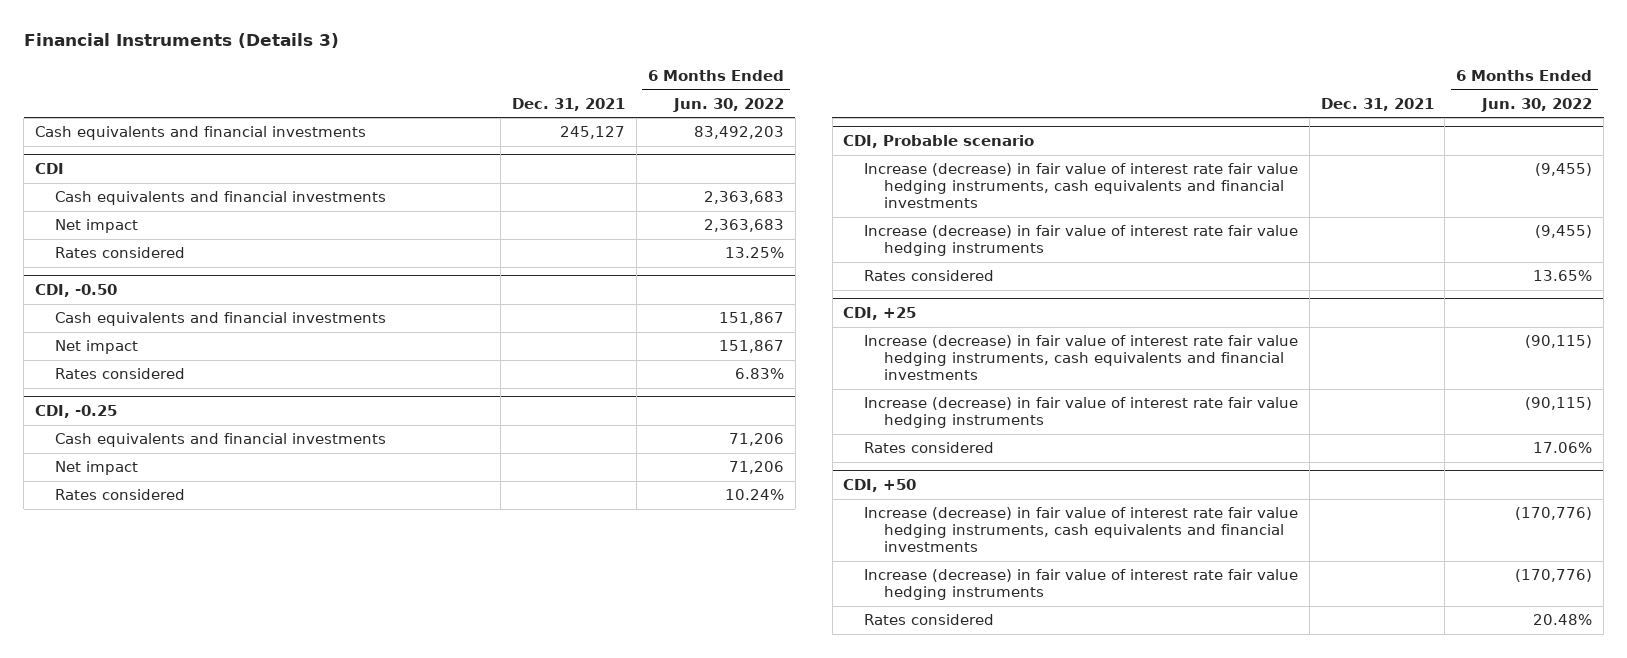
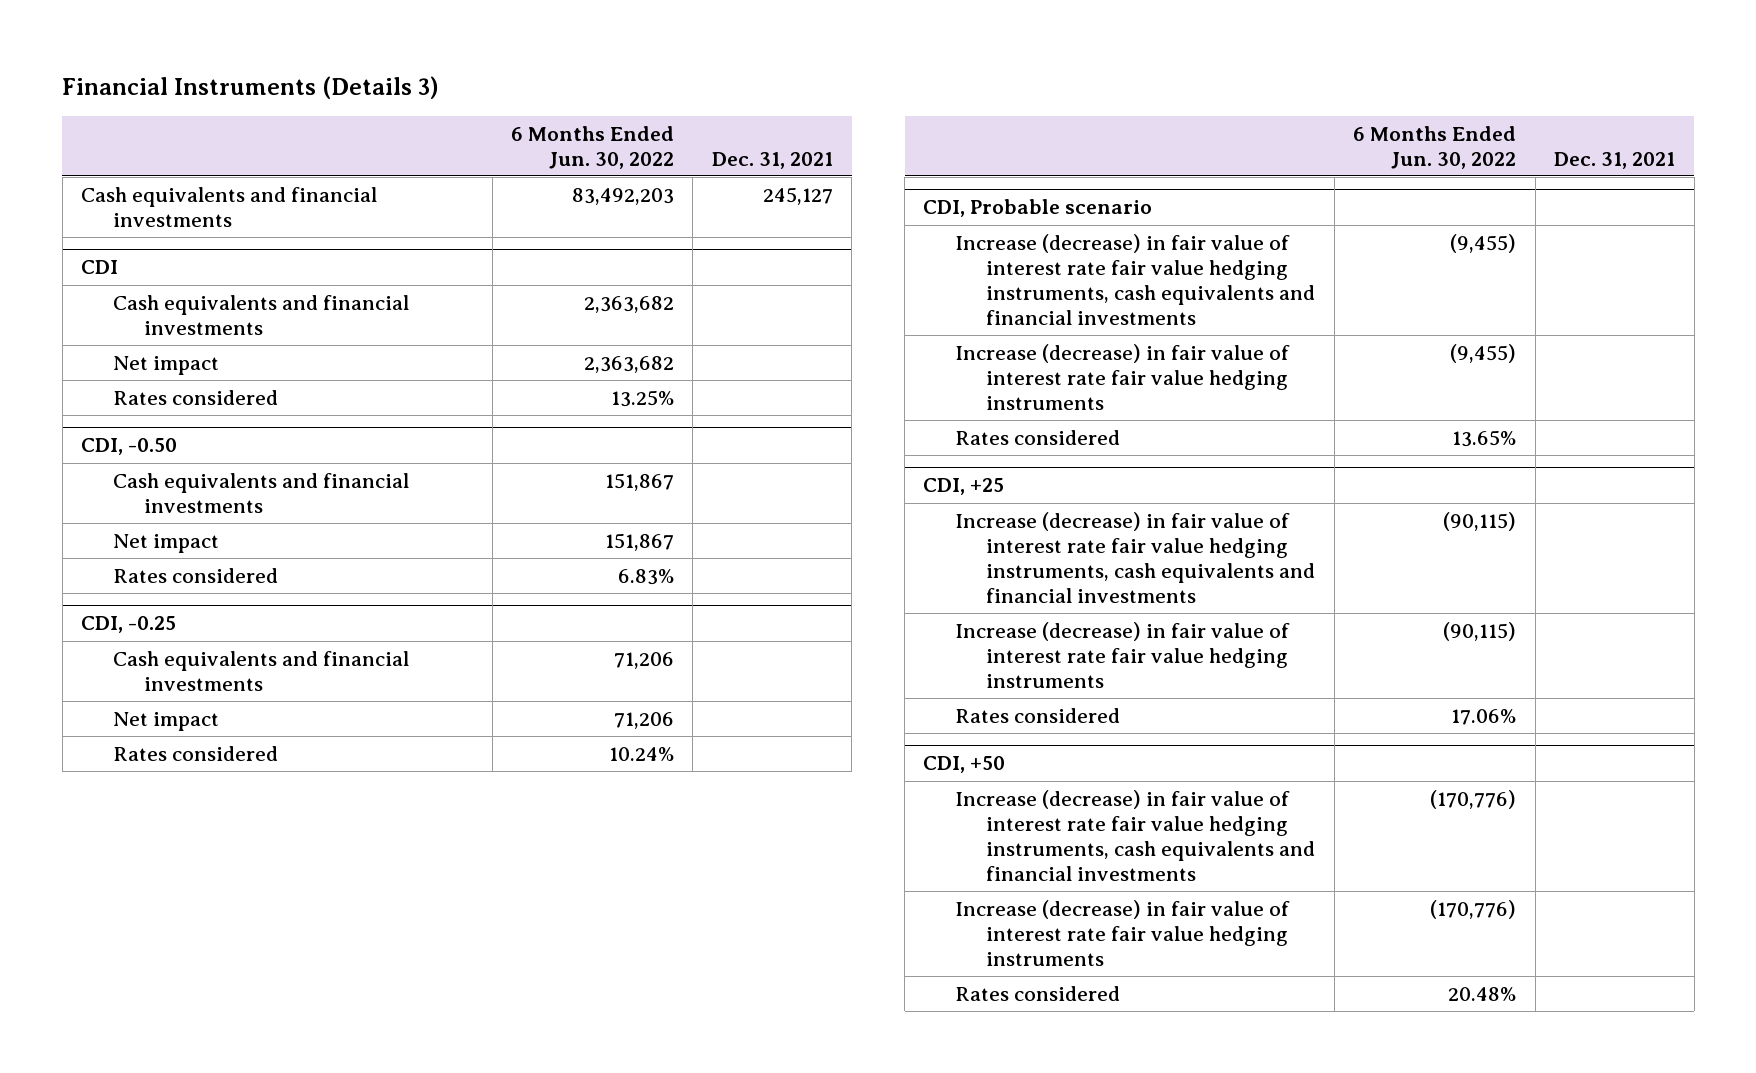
[703,191,784,205] 2,363,683 -> [583,295,674,313] 2,363,682
[703,219,784,233] 2,363,683 -> [583,355,674,373] 2,363,682

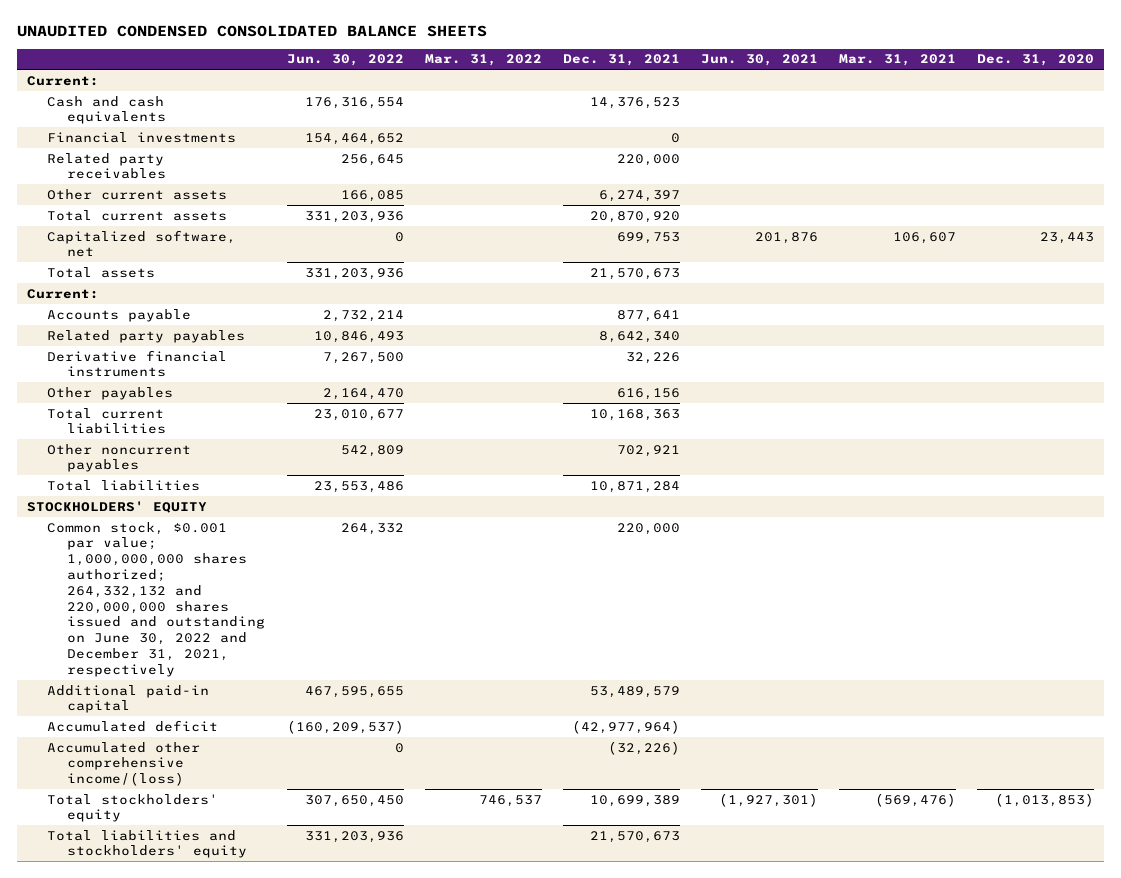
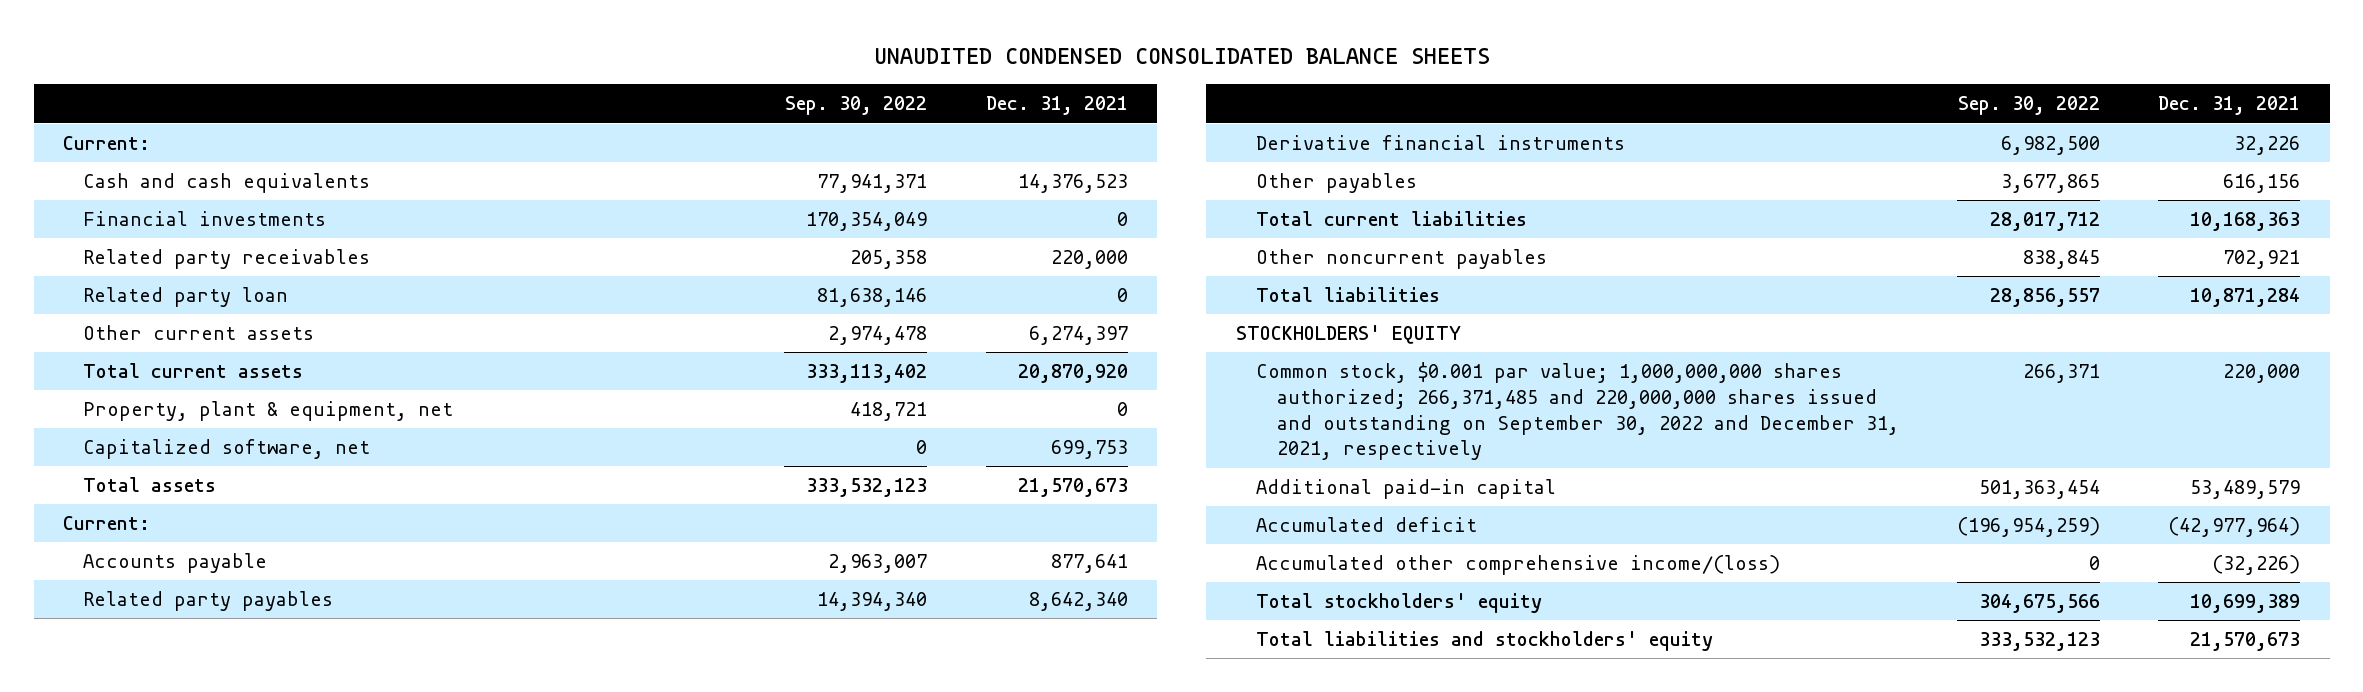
[286,54,404,67] Jun. 30, 2022 -> none
[424,54,542,67] Mar. 31, 2022 -> none
[700,54,818,67] Jun. 30, 2021 -> none
[838,54,956,67] Mar. 31, 2021 -> none
[976,54,1094,67] Dec. 31, 2020 -> none
none -> [785,96,928,116] Sep. 30, 2022
none -> [83,287,289,308] Related party loan
none -> [83,401,454,422] Property, plant & equipment, net
[47,521,266,677] Common stock, $0.001 par value; 1,000,000,000 shares authorized; 264,332,132 and 220,000,000 shares issued and outstanding on June 30, 2022 and December 31, 2021, respectively -> [1256,362,1899,461] Common stock, $0.001 par value; 1,000,000,000 shares authorized; 266,371,485 and 220,000,000 shares issued and outstanding on September 30, 2022 and December 31, 2021, respectively

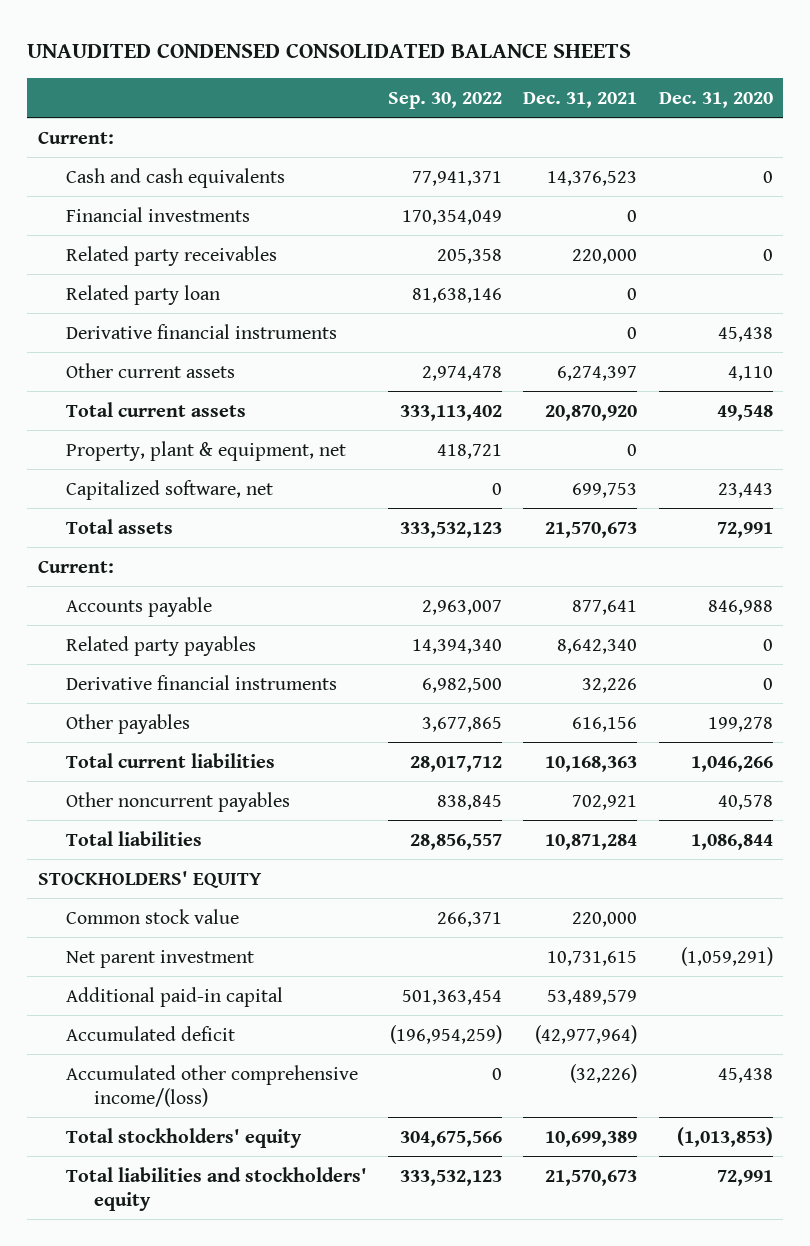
none -> [658,91,773,108] Dec. 31, 2020
none -> [65,323,337,339] Derivative financial instruments
[1256,362,1899,461] Common stock, $0.001 par value; 1,000,000,000 shares authorized; 266,371,485 and 220,000,000 shares issued and outstanding on September 30, 2022 and December 31, 2021, respectively -> [65,908,239,924] Common stock value
none -> [65,949,254,968] Net parent investment

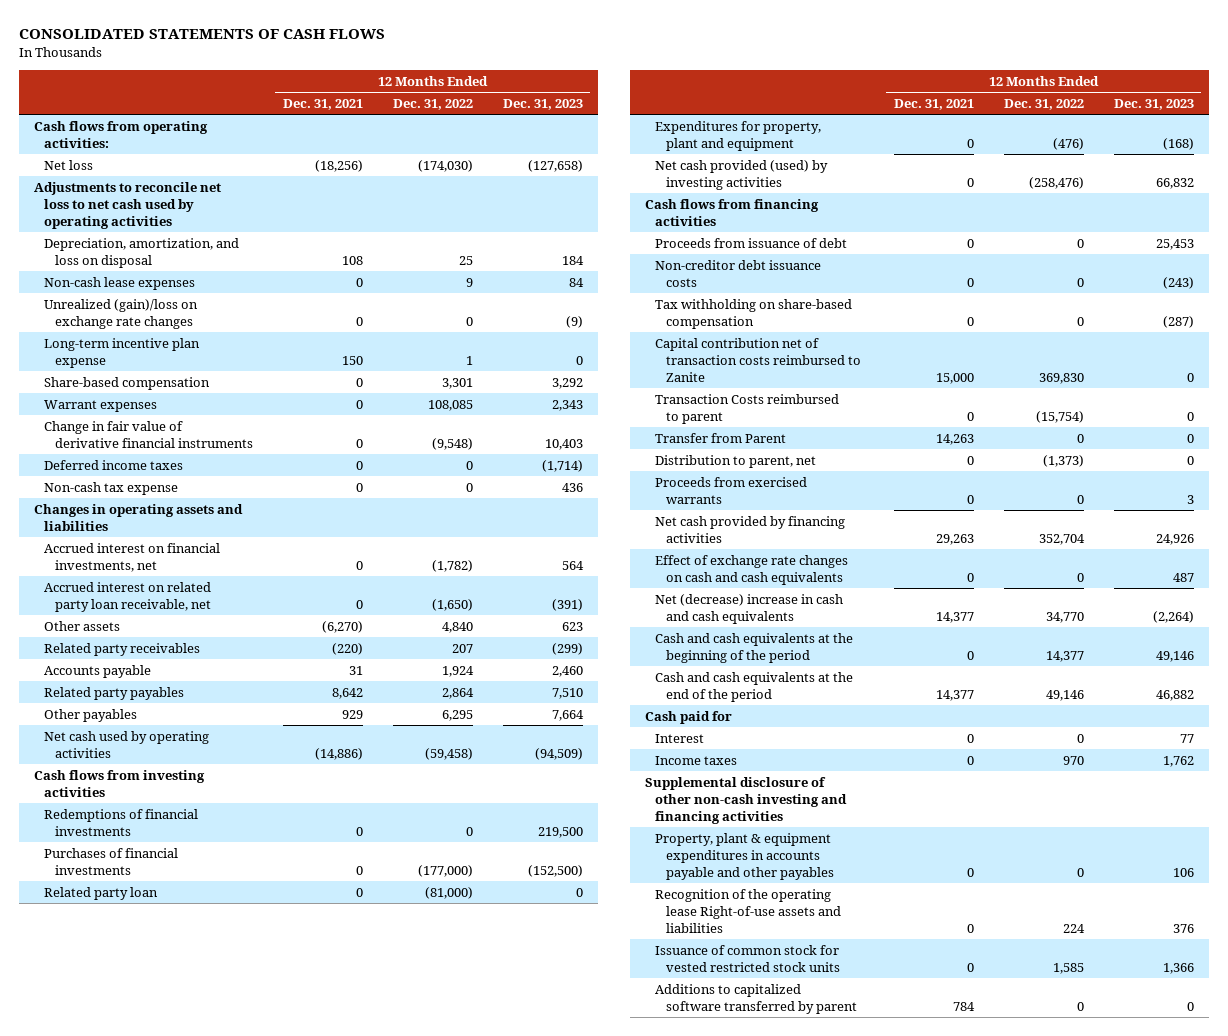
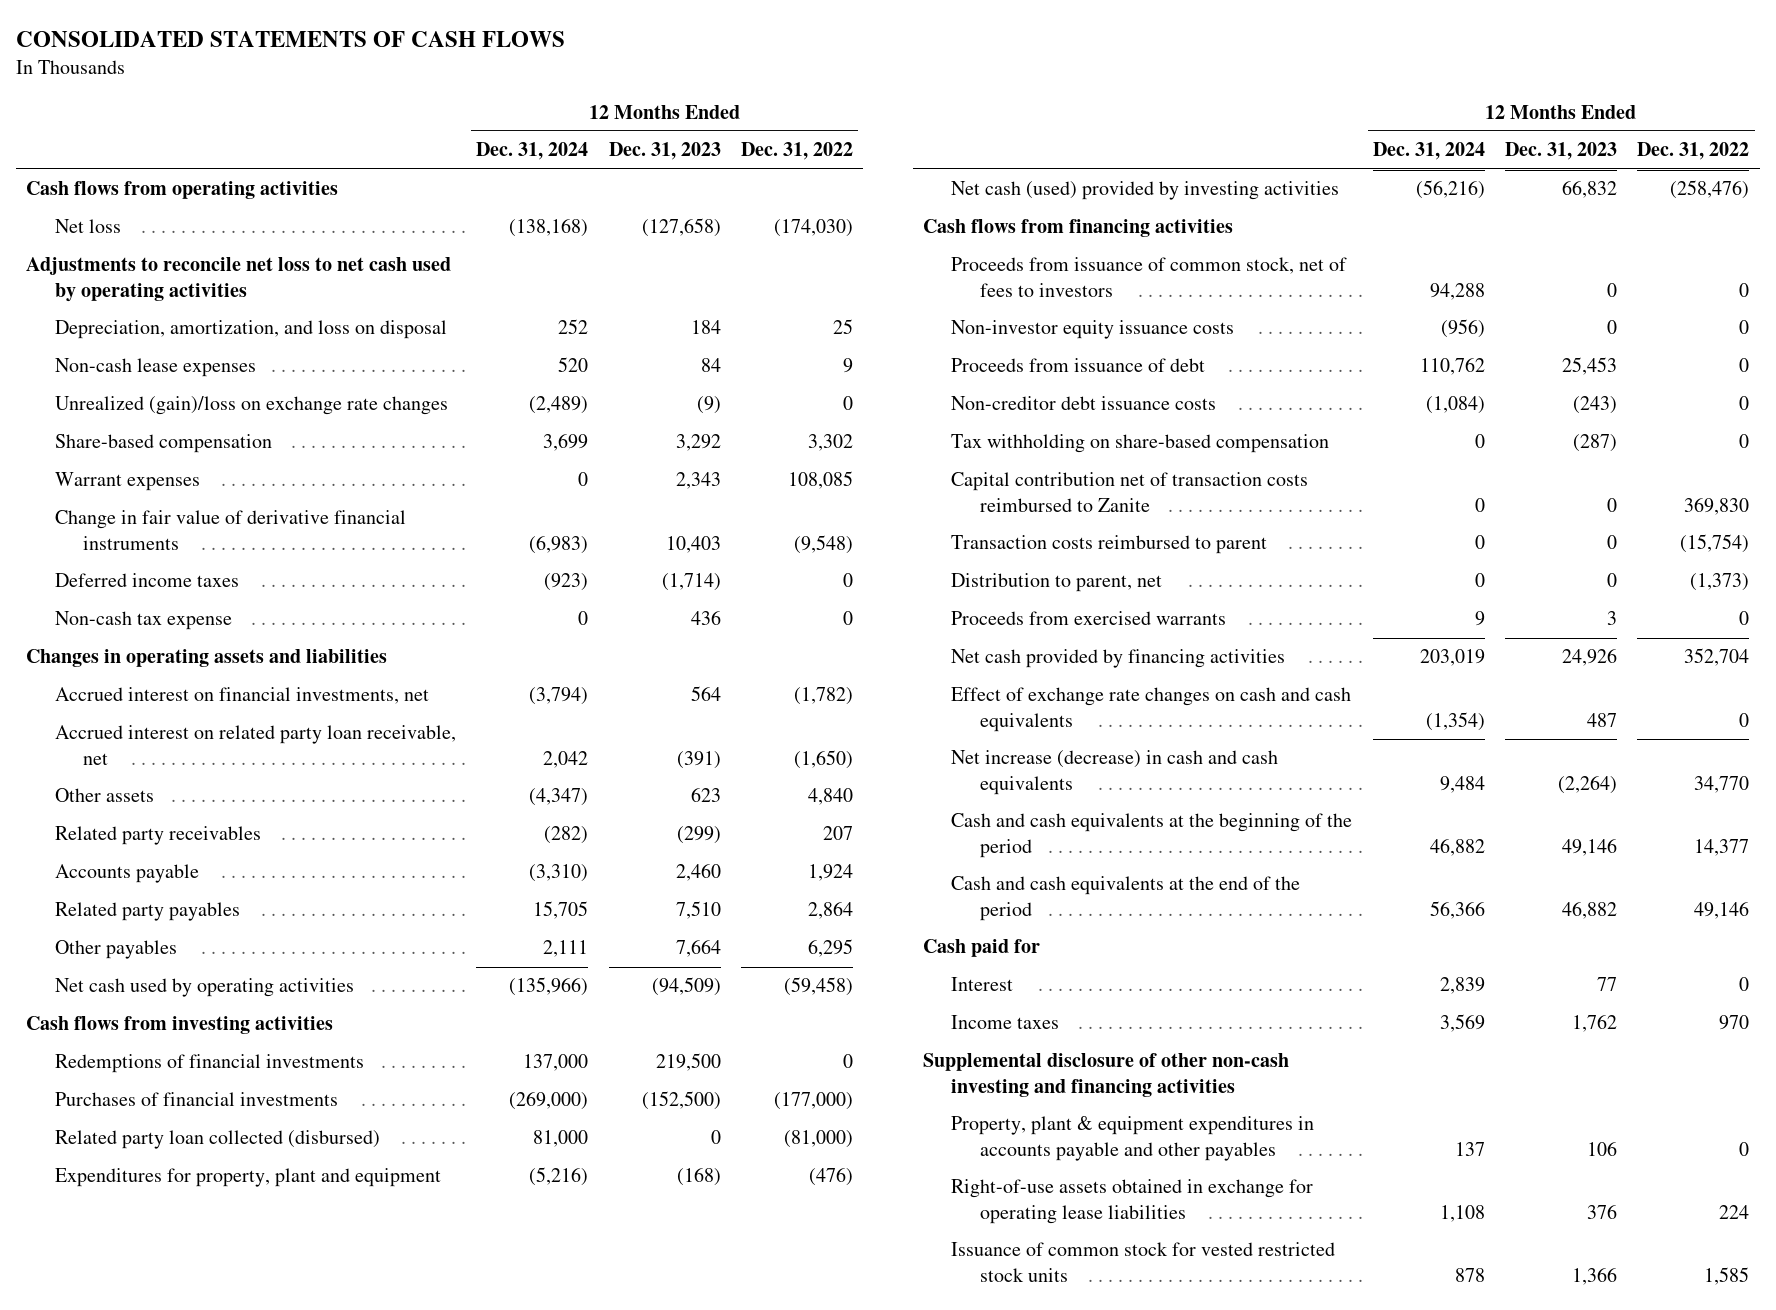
[282,98,363,110] Dec. 31, 2021 -> none
none -> [476,142,589,161] Dec. 31, 2024
[34,120,209,148] Cash flows from operating activities: -> [26,181,339,200] Cash flows from operating activities
[44,337,201,368] Long-term incentive plan expense -> none
[441,377,473,389] 3,301 -> [807,434,853,452] 3,302
[44,886,159,900] Related party loan -> [54,1130,380,1150] Related party loan collected (disbursed)
[655,159,829,190] Net cash provided (used) by investing activities -> [951,181,1340,201] Net cash (used) provided by investing activities
none -> [951,257,1348,297] Proceeds from issuance of common stock, net of fees to investors
none -> [951,320,1235,340] Non-investor equity issuance costs
[655,432,787,443] Transfer from Parent -> none
[655,393,840,424] Transaction Costs reimbursed to parent -> [951,535,1268,555] Transaction costs reimbursed to parent
[655,593,844,624] Net (decrease) increase in cash and cash equivalents -> [951,750,1279,795] Net increase (decrease) in cash and cash equivalents
[655,888,841,933] Recognition of the operating lease Right-of-use assets and liabilities -> [951,1179,1314,1224] Right-of-use assets obtained in exchange for operating lease liabilities
[655,983,857,1014] Additions to capitalized software transferred by parent -> none

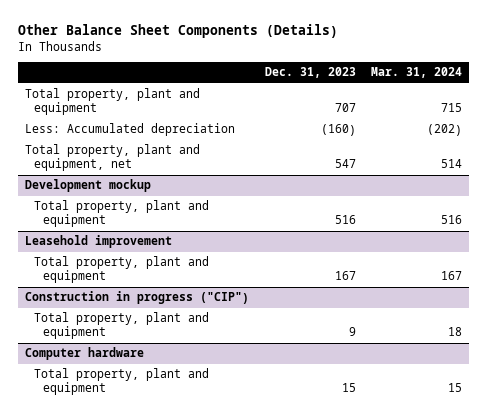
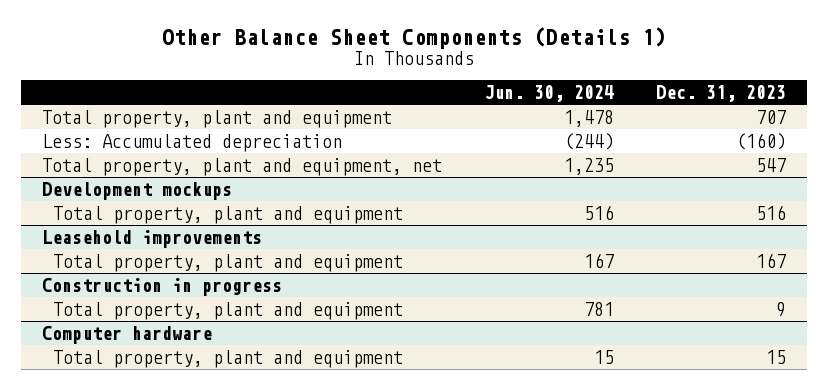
[17,24,338,39] Other Balance Sheet Components (Details) -> [162,26,667,49] Other Balance Sheet Components (Details 1)
[370,67,462,79] Mar. 31, 2024 -> none
none -> [484,85,615,103] Jun. 30, 2024
[25,179,152,193] Development mockup -> [42,181,233,200] Development mockups
[25,235,173,249] Leasehold improvement -> [42,229,263,248] Leasehold improvements
[25,291,250,305] Construction in progress ("CIP") -> [42,277,283,296] Construction in progress

